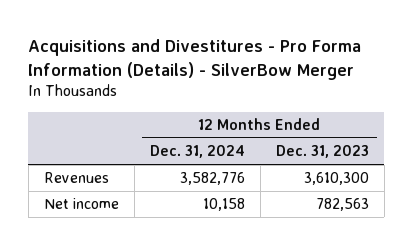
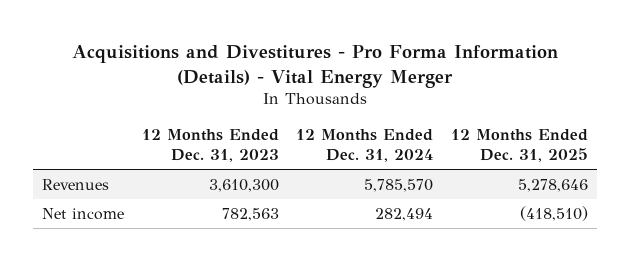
[28,38,362,80] Acquisitions and Divestitures - Pro Forma Information (Details) - SilverBow Merger -> [71,44,558,88] Acquisitions and Divestitures - Pro Forma Information (Details) - Vital Energy Merger
none -> [451,129,589,163] 12 Months Ended Dec. 31, 2025
[179,172,245,186] 3,582,776 -> [364,178,434,192] 5,785,570
[202,198,245,212] 10,158 -> [375,207,434,221] 282,494

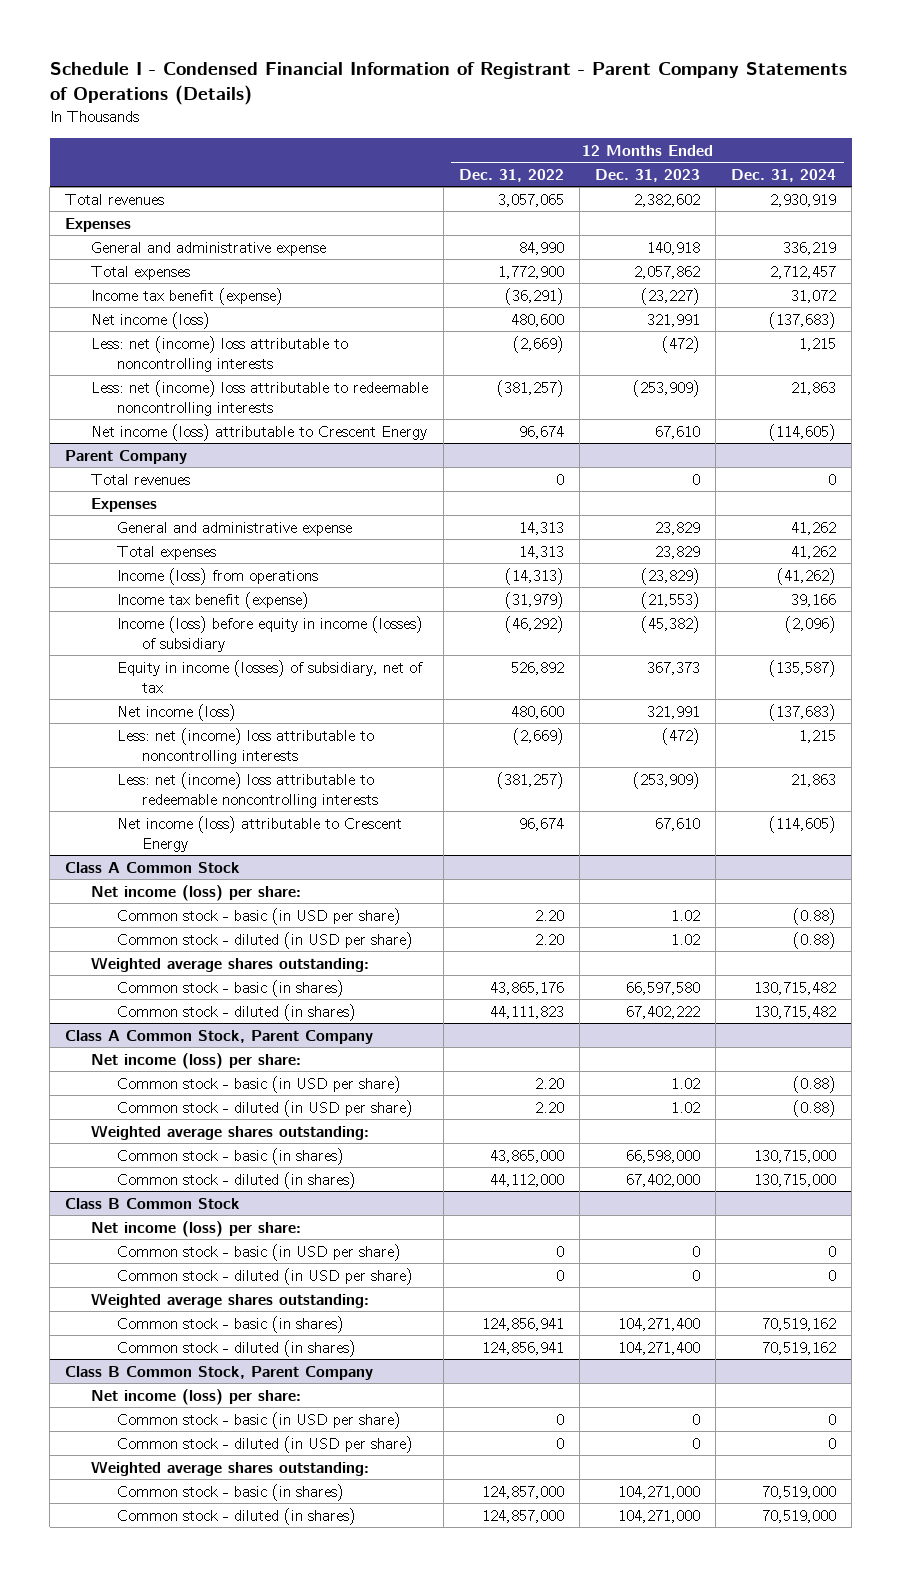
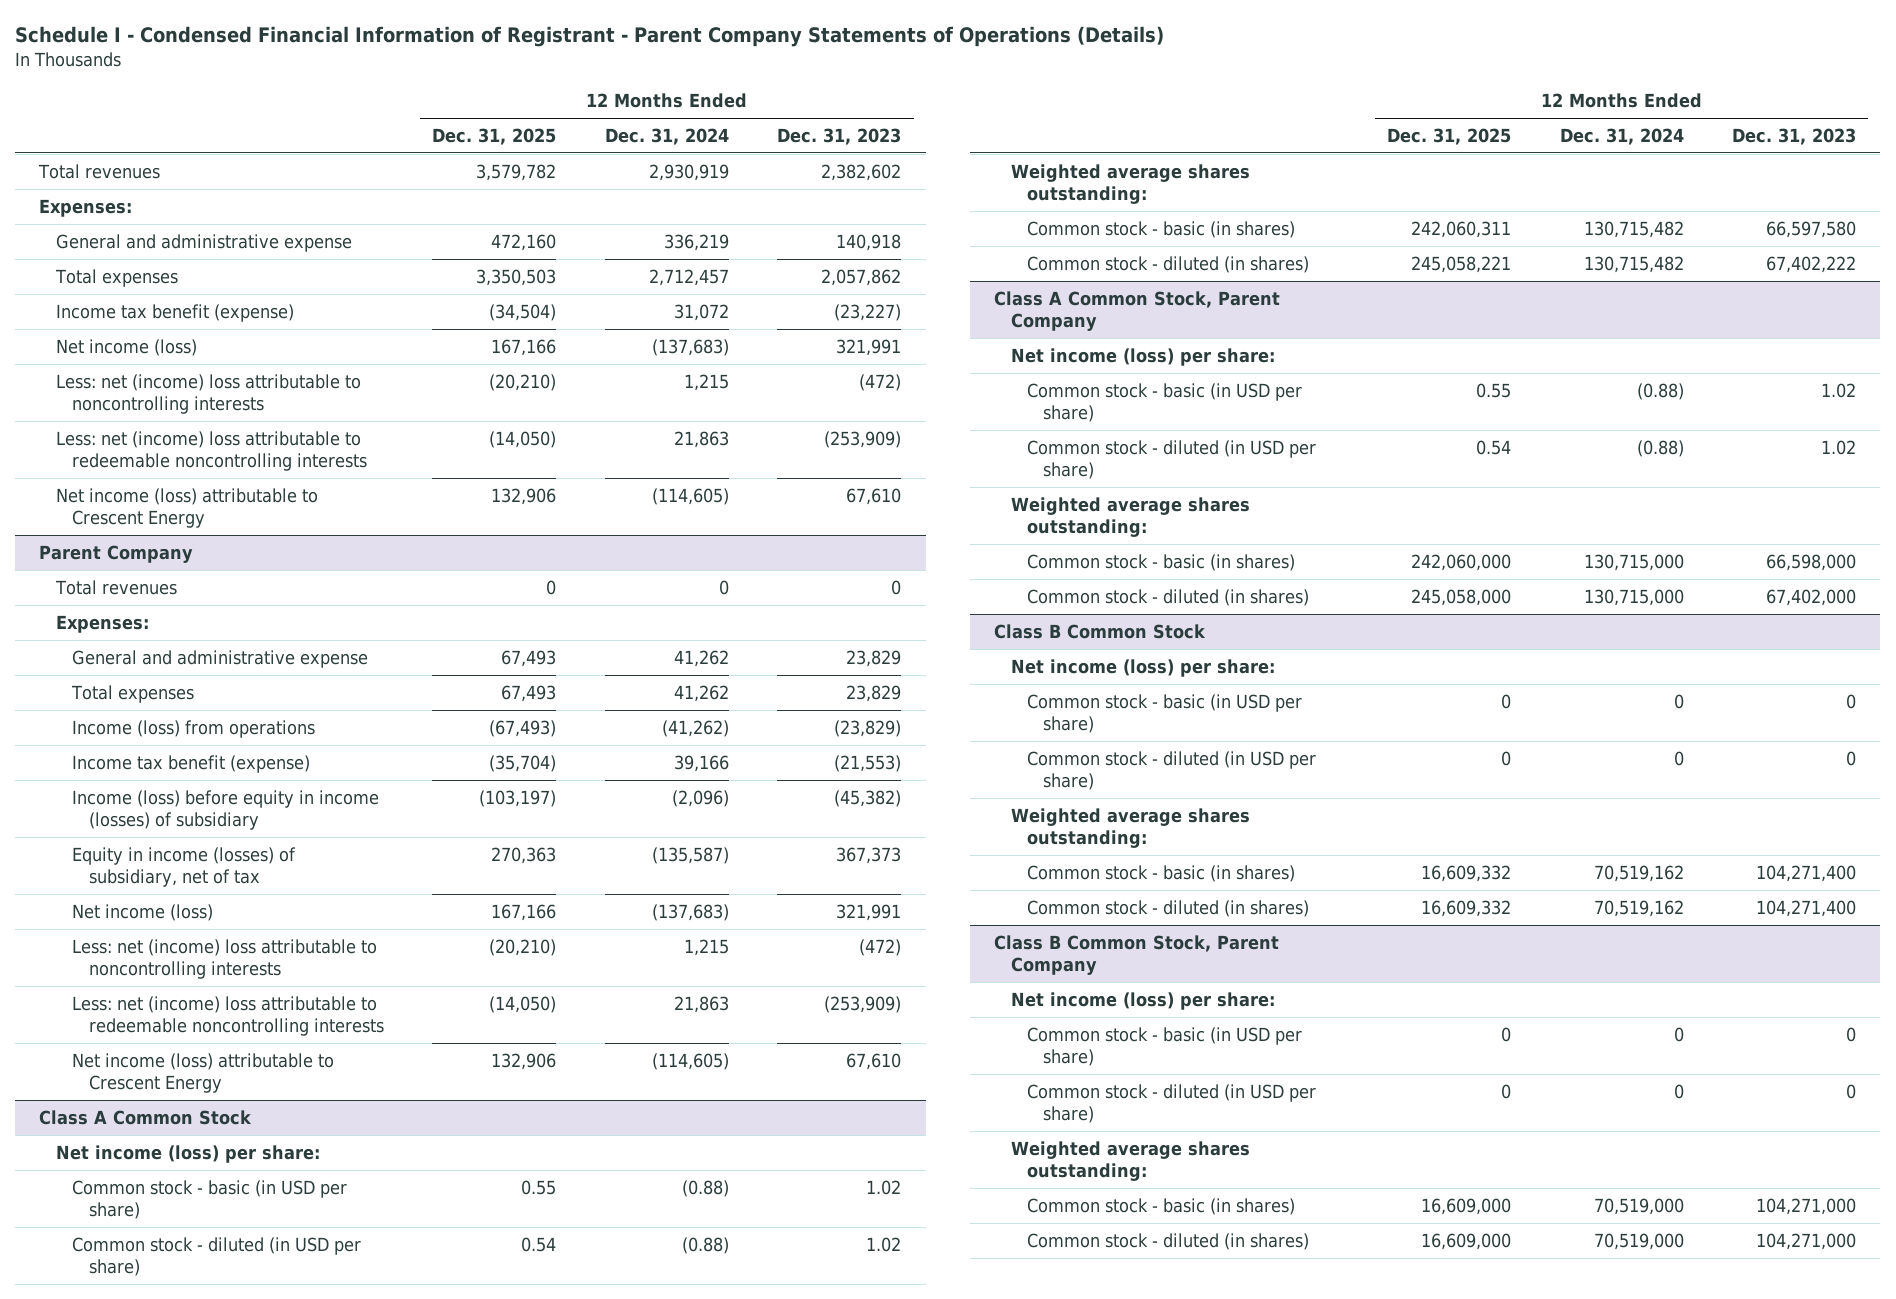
[459,168,565,182] Dec. 31, 2022 -> none
none -> [432,128,557,146] Dec. 31, 2025
[65,217,132,232] Expenses -> [39,198,133,217] Expenses:
[91,497,158,512] Expenses -> [55,614,149,633] Expenses:

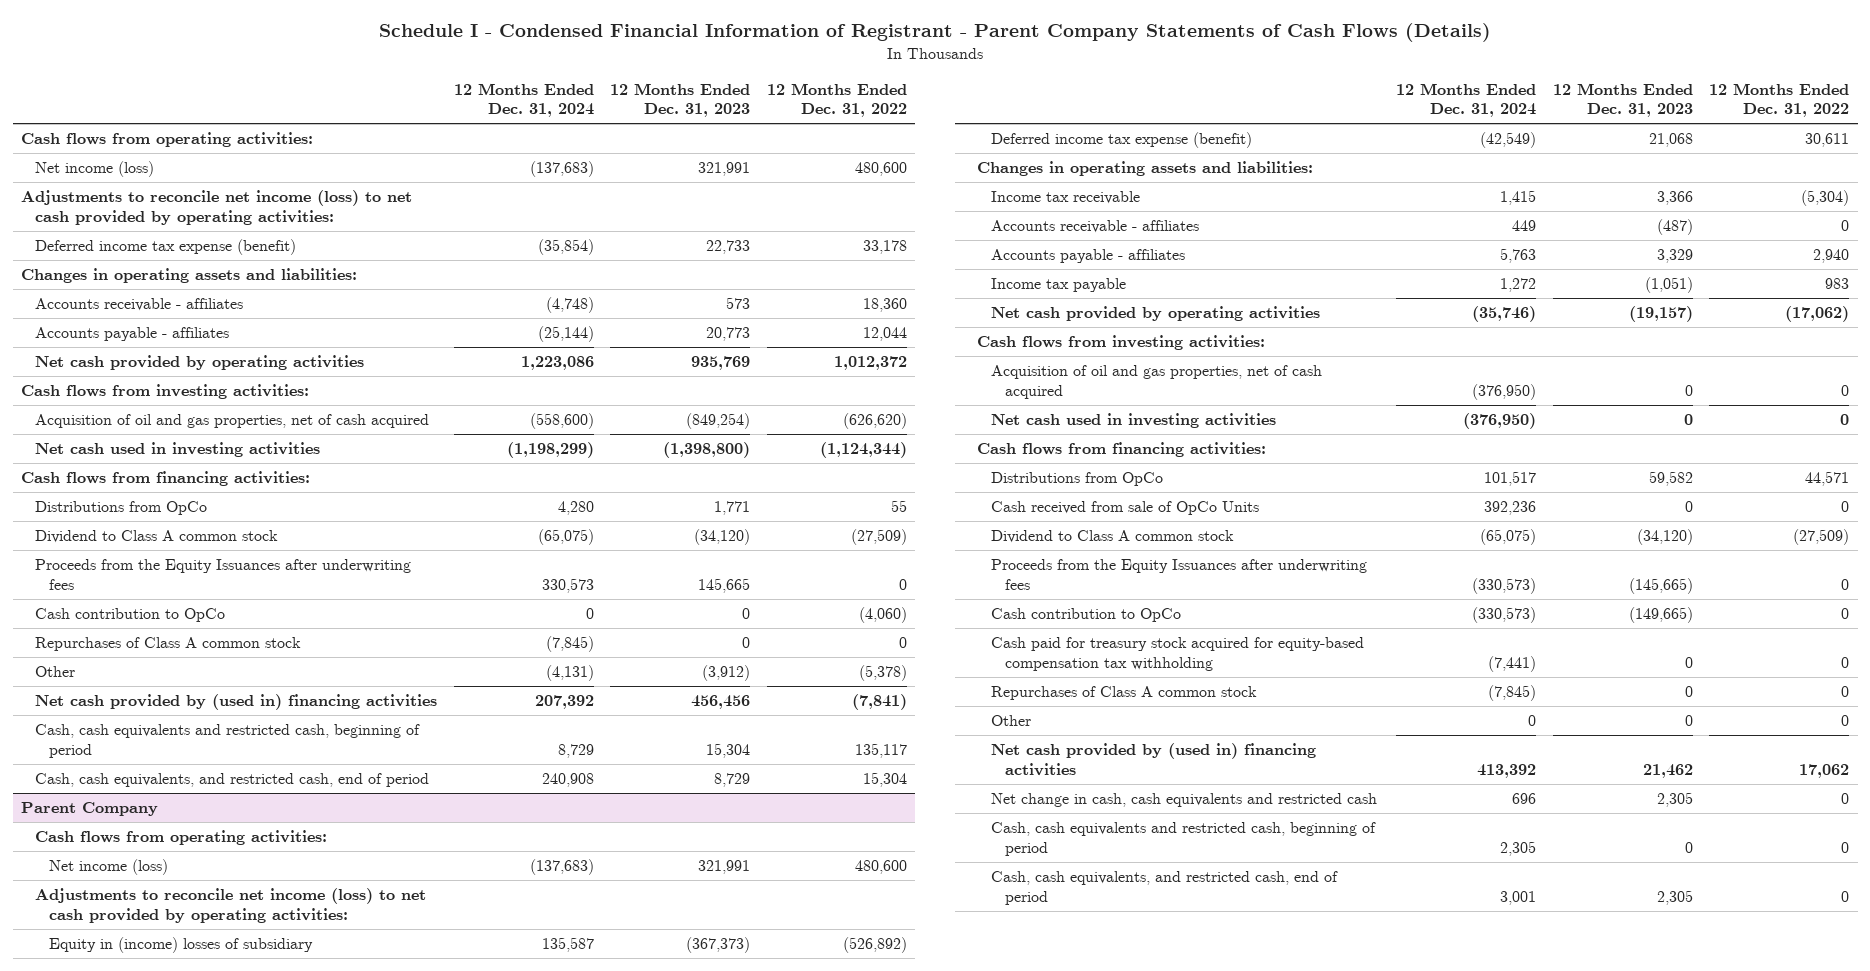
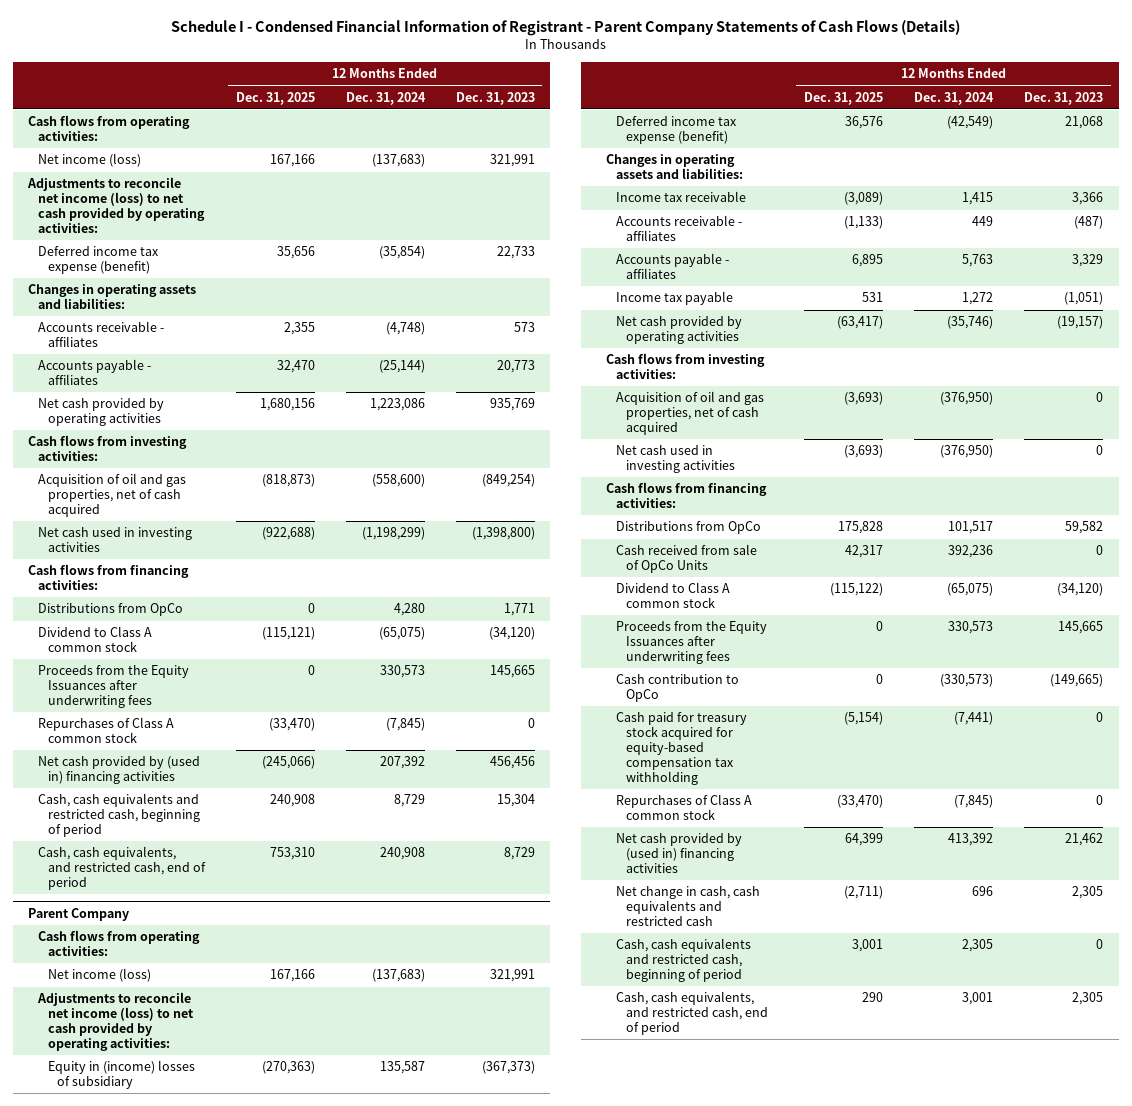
[766,82,907,118] 12 Months Ended Dec. 31, 2022 -> none
none -> [235,91,315,105] Dec. 31, 2025
[34,607,225,622] Cash contribution to OpCo -> none
[34,665,75,677] Other -> none
[1471,577,1536,594] (330,573) -> [948,621,994,635] 330,573
[1628,577,1693,594] (145,665) -> [1058,621,1104,635] 145,665
[991,714,1032,726] Other -> none

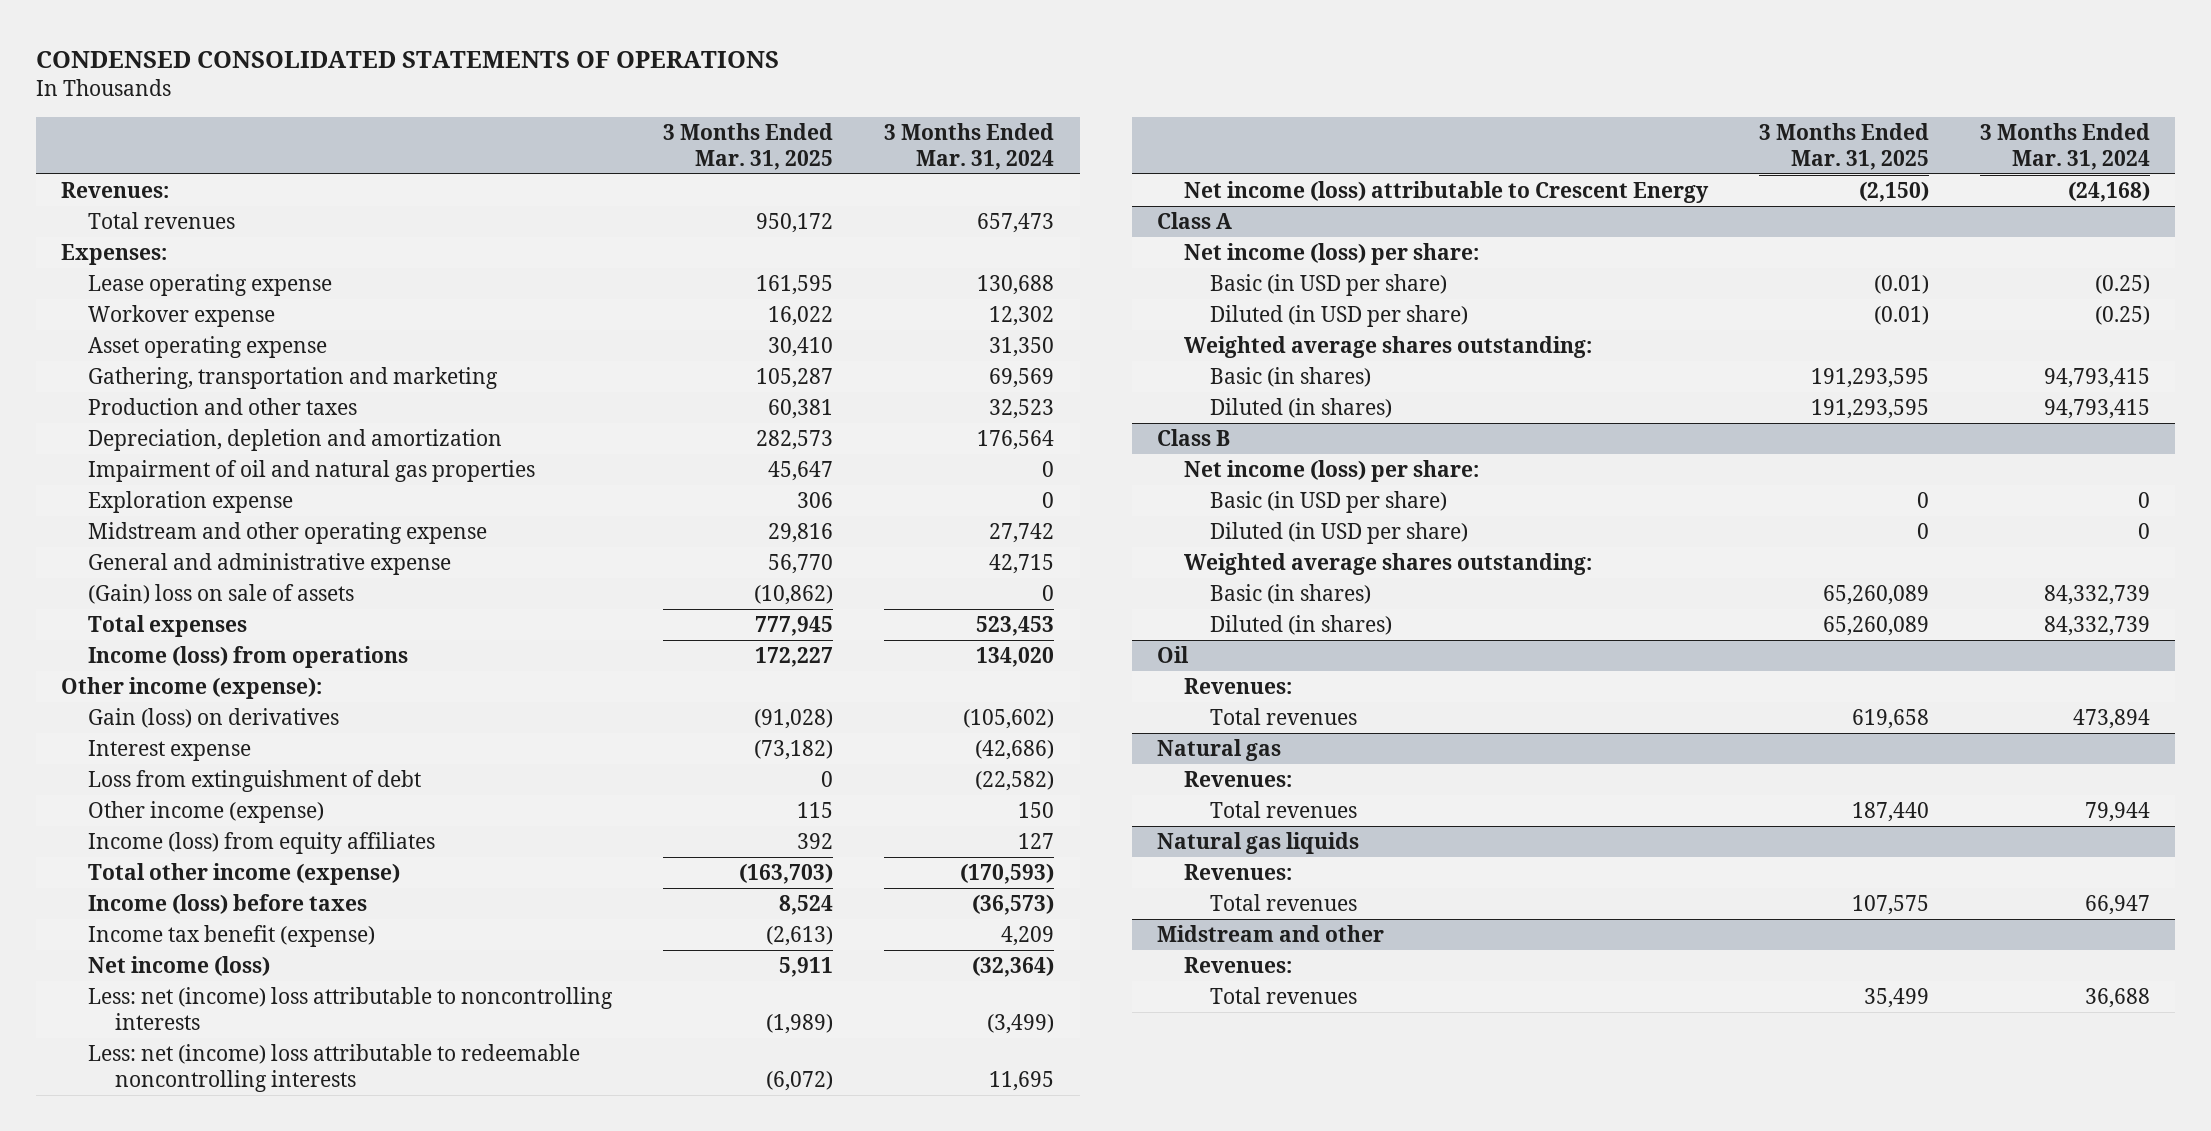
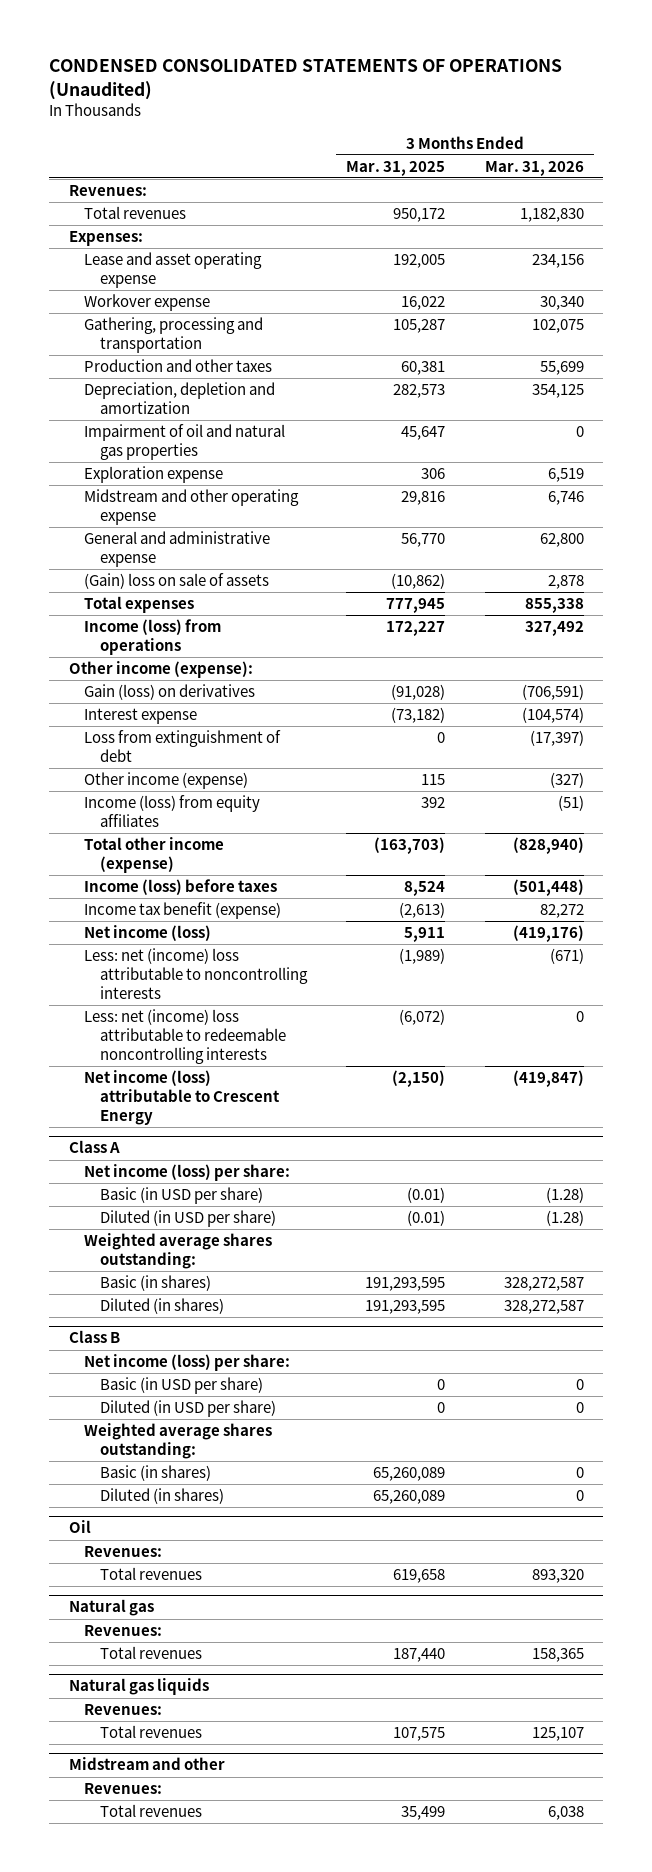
[35,51,779,69] CONDENSED CONSOLIDATED STATEMENTS OF OPERATIONS -> [48,59,562,100] CONDENSED CONSOLIDATED STATEMENTS OF OPERATIONS (Unaudited)
[884,123,1055,170] 3 Months Ended Mar. 31, 2024 -> none
none -> [484,160,584,176] Mar. 31, 2026
[87,274,332,297] Lease operating expense -> [84,252,263,288] Lease and asset operating expense
[755,275,833,296] 161,595 -> [393,254,446,269] 192,005
[87,336,327,359] Asset operating expense -> none
[87,367,498,390] Gathering, transportation and marketing -> [84,317,264,353] Gathering, processing and transportation

